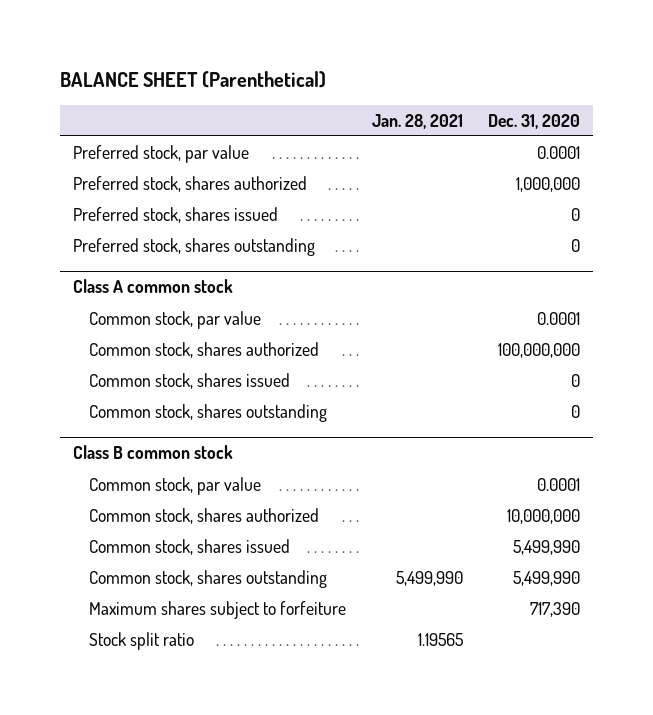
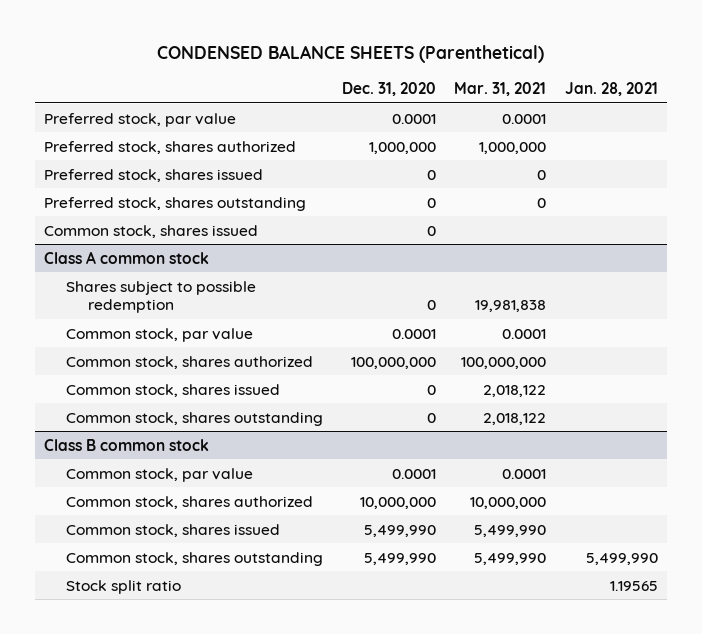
[60,71,327,89] BALANCE SHEET (Parenthetical) -> [157,44,545,63] CONDENSED BALANCE SHEETS (Parenthetical)
none -> [454,81,547,96] Mar. 31, 2021
none -> [44,224,259,238] Common stock, shares issued
none -> [66,280,257,313] Shares subject to possible redemption
[89,600,347,619] Maximum shares subject to forfeiture -> none

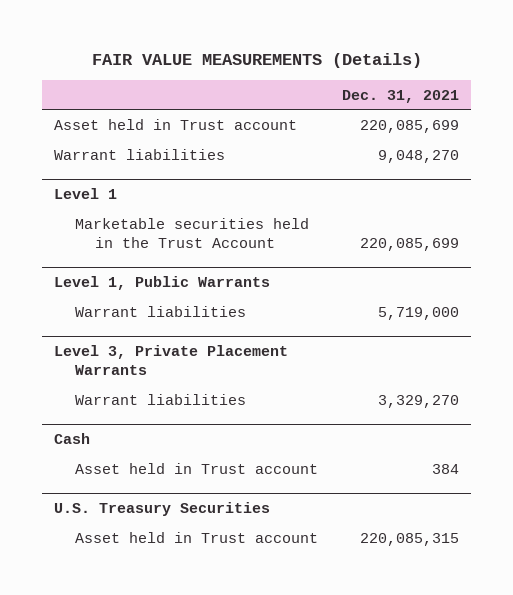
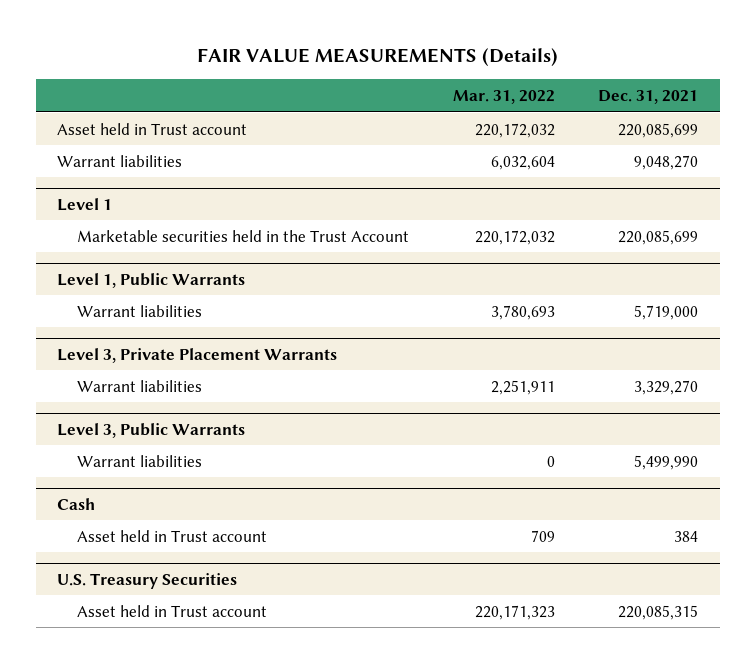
none -> [452,90,555,105] Mar. 31, 2022
none -> [57,422,246,438] Level 3, Public Warrants
none -> [77,454,203,467] Warrant liabilities

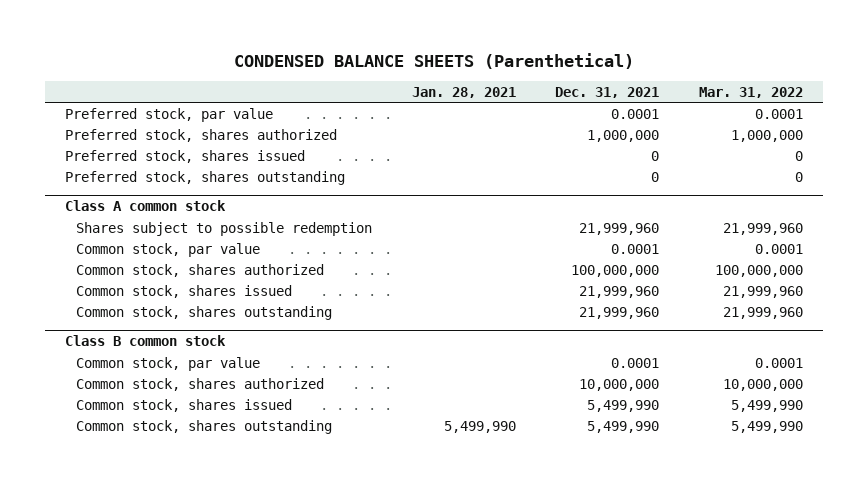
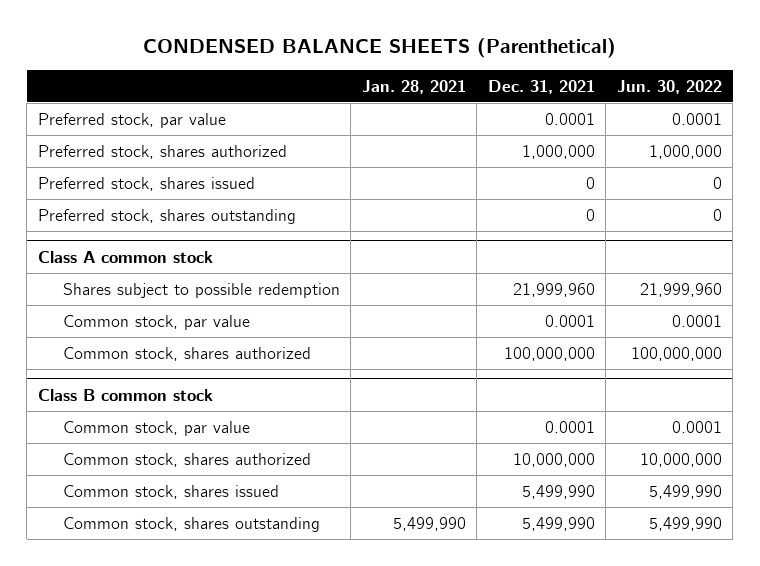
[699,86,804,98] Mar. 31, 2022 -> none
none -> [616,79,722,94] Jun. 30, 2022
[75,284,292,298] Common stock, shares issued -> none
[75,305,332,320] Common stock, shares outstanding -> none

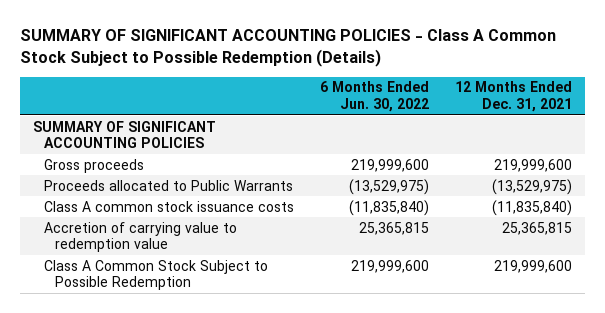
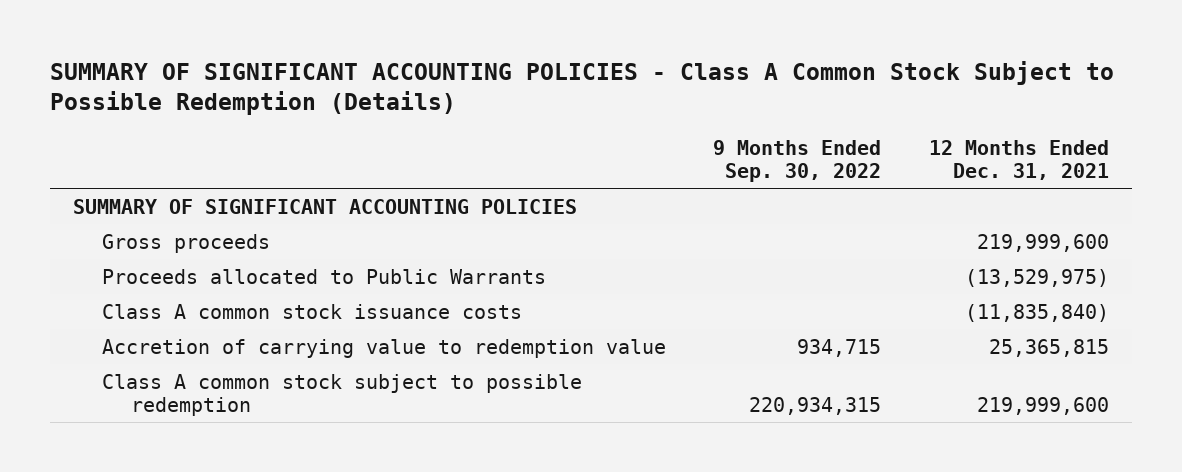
[319,81,429,112] 6 Months Ended Jun. 30, 2022 -> none
none -> [713,139,882,182] 9 Months Ended Sep. 30, 2022
[43,259,268,291] Class A Common Stock Subject to Possible Redemption -> [101,373,582,416] Class A common stock subject to possible redemption

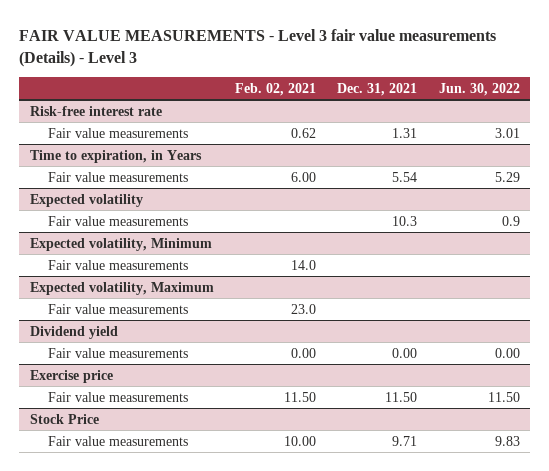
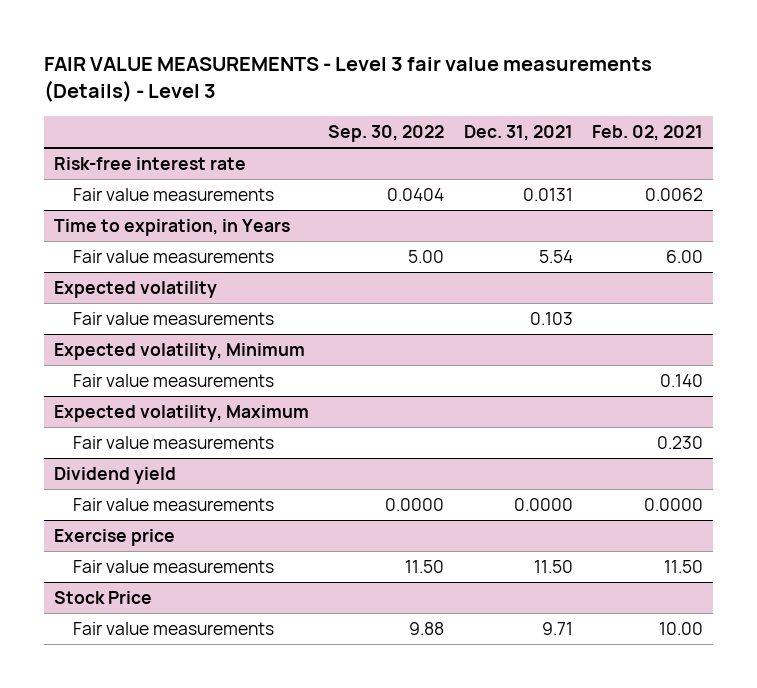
[438,82,520,96] Jun. 30, 2022 -> none
none -> [328,124,445,142] Sep. 30, 2022
[291,127,317,138] 0.62 -> [644,188,703,202] 0.0062
[392,127,418,138] 1.31 -> [522,188,573,202] 0.0131
[392,215,418,226] 10.3 -> [529,312,573,326] 0.103
[291,259,317,270] 14.0 -> [659,374,703,388] 0.140
[291,303,317,314] 23.0 -> [656,436,703,450] 0.230
[291,347,317,358] 0.00 -> [643,498,703,512] 0.0000
[392,347,418,358] 0.00 -> [513,498,573,512] 0.0000

